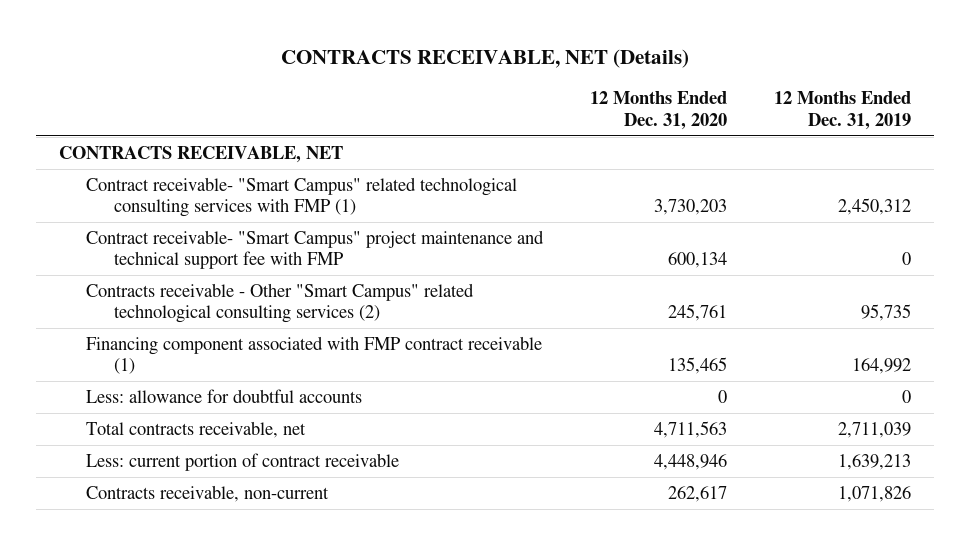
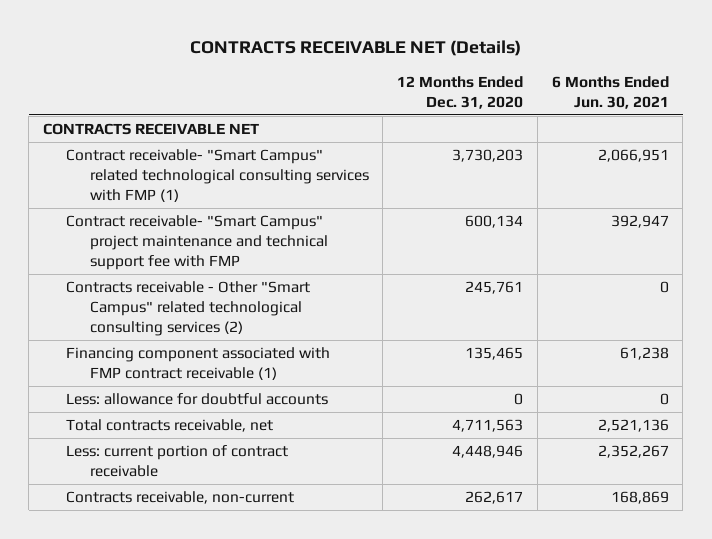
[280,49,689,69] CONTRACTS RECEIVABLE, NET (Details) -> [189,40,521,57] CONTRACTS RECEIVABLE NET (Details)
[773,91,911,130] 12 Months Ended Dec. 31, 2019 -> none
none -> [551,75,669,109] 6 Months Ended Jun. 30, 2021
[59,145,344,163] CONTRACTS RECEIVABLE, NET -> [43,122,260,135] CONTRACTS RECEIVABLE NET

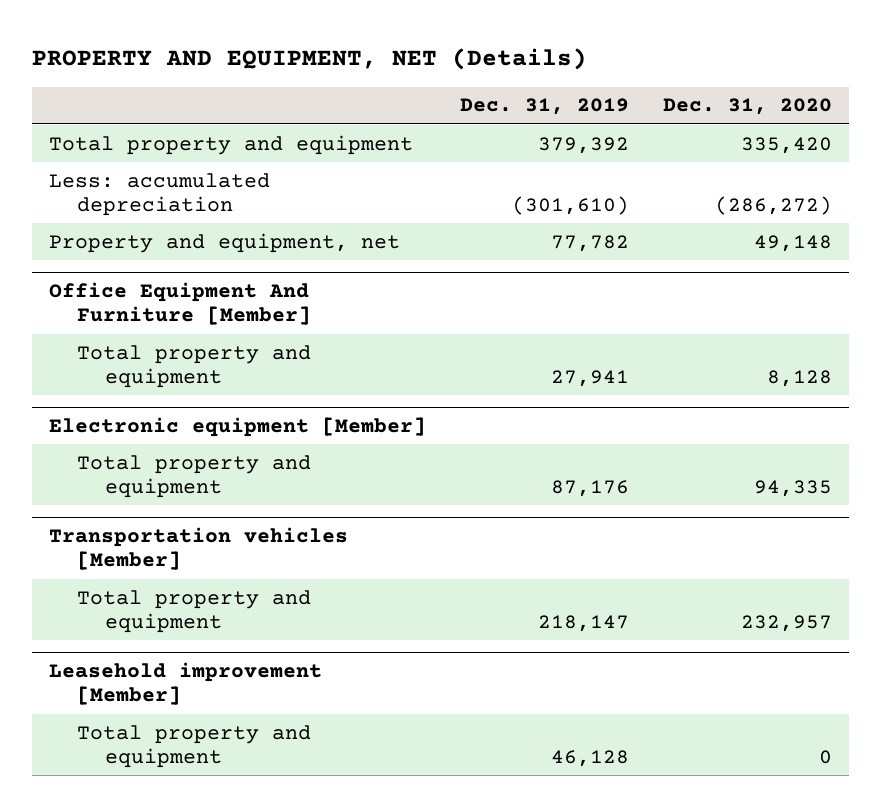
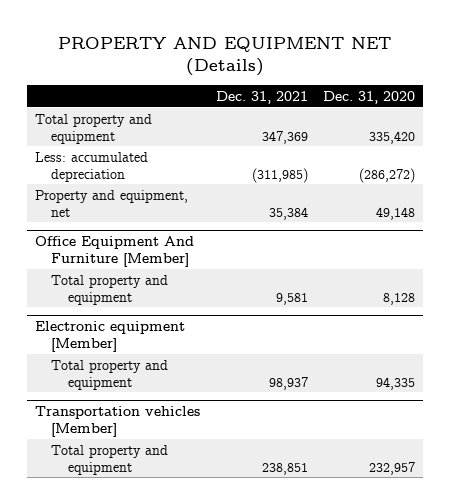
[32,48,588,71] PROPERTY AND EQUIPMENT, NET (Details) -> [58,37,392,76] PROPERTY AND EQUIPMENT NET (Details)
[459,98,629,116] Dec. 31, 2019 -> none
none -> [215,90,308,104] Dec. 31, 2021
[49,661,323,706] Leasehold improvement [Member] -> none
[77,724,312,769] Total property and equipment -> none

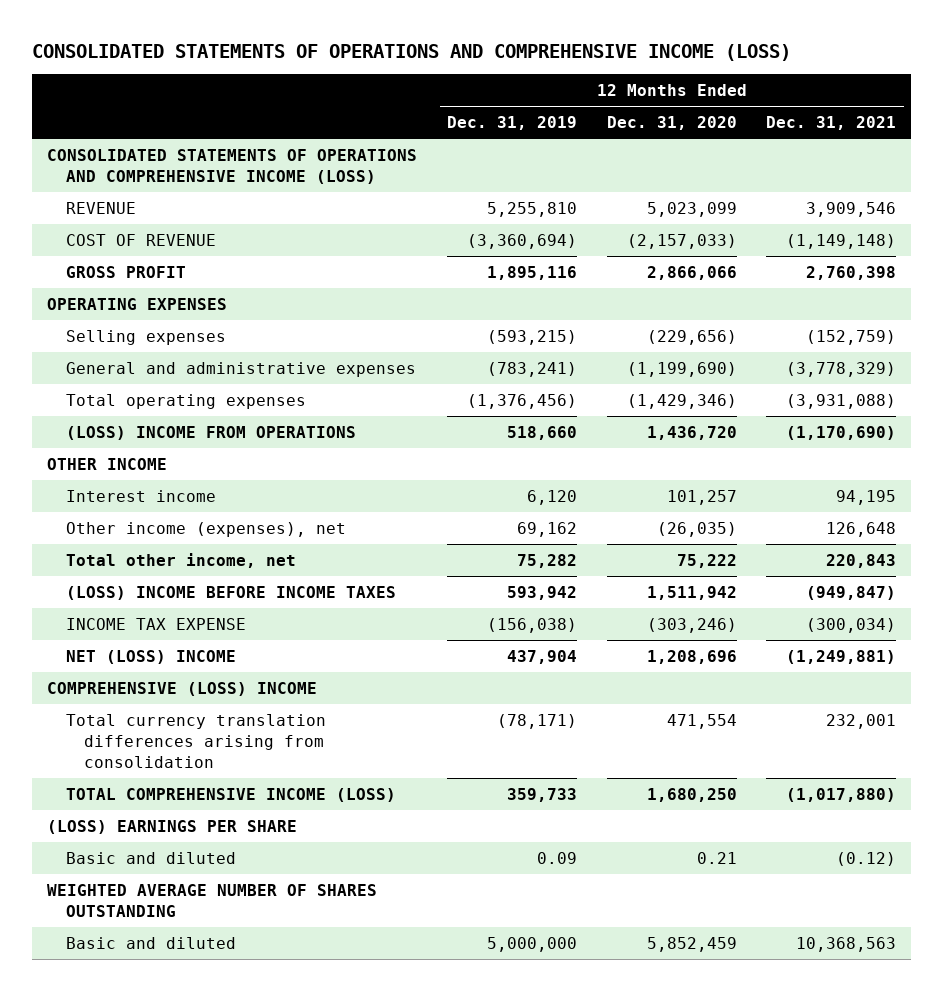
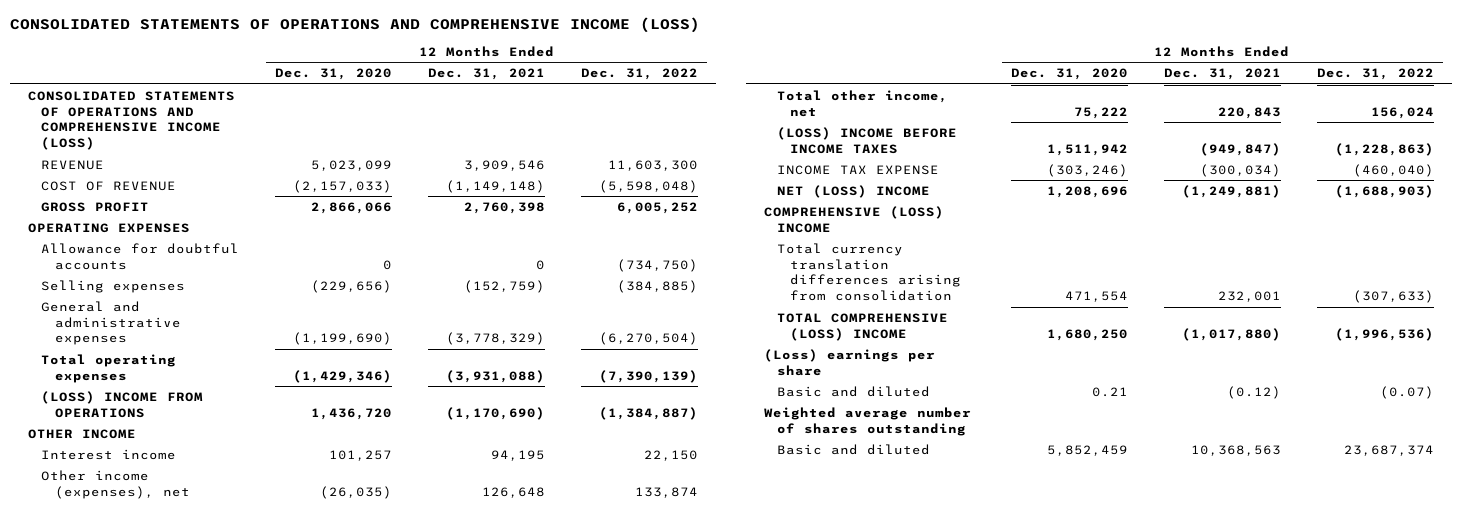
[446,116,577,131] Dec. 31, 2019 -> none
none -> [580,68,698,81] Dec. 31, 2022
none -> [41,242,240,270] Allowance for doubtful accounts
[65,788,396,803] TOTAL COMPREHENSIVE INCOME (LOSS) -> [777,312,949,341] TOTAL COMPREHENSIVE (LOSS) INCOME
[47,820,298,835] (LOSS) EARNINGS PER SHARE -> [764,348,936,376] (Loss) earnings per share
[47,884,378,918] WEIGHTED AVERAGE NUMBER OF SHARES OUTSTANDING -> [764,406,972,436] Weighted average number of shares outstanding

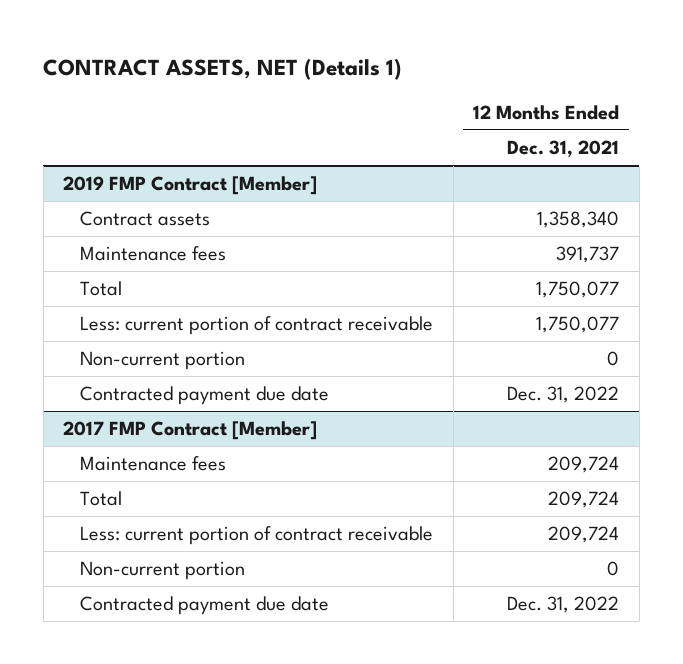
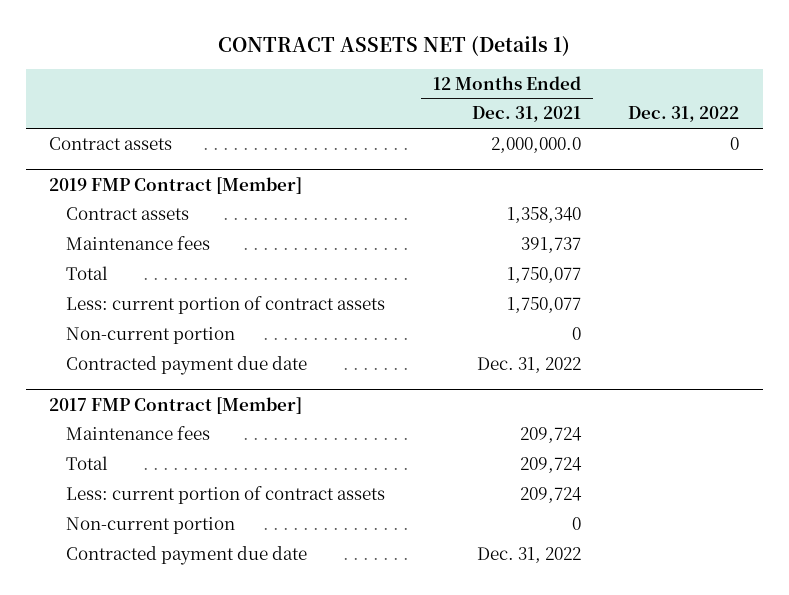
[43,57,403,80] CONTRACT ASSETS, NET (Details 1) -> [218,35,571,56] CONTRACT ASSETS NET (Details 1)
none -> [628,106,740,123] Dec. 31, 2022
none -> [49,136,173,150] Contract assets
[79,316,433,336] Less: current portion of contract receivable -> [65,295,385,314] Less: current portion of contract assets
[79,526,433,546] Less: current portion of contract receivable -> [65,485,385,504] Less: current portion of contract assets

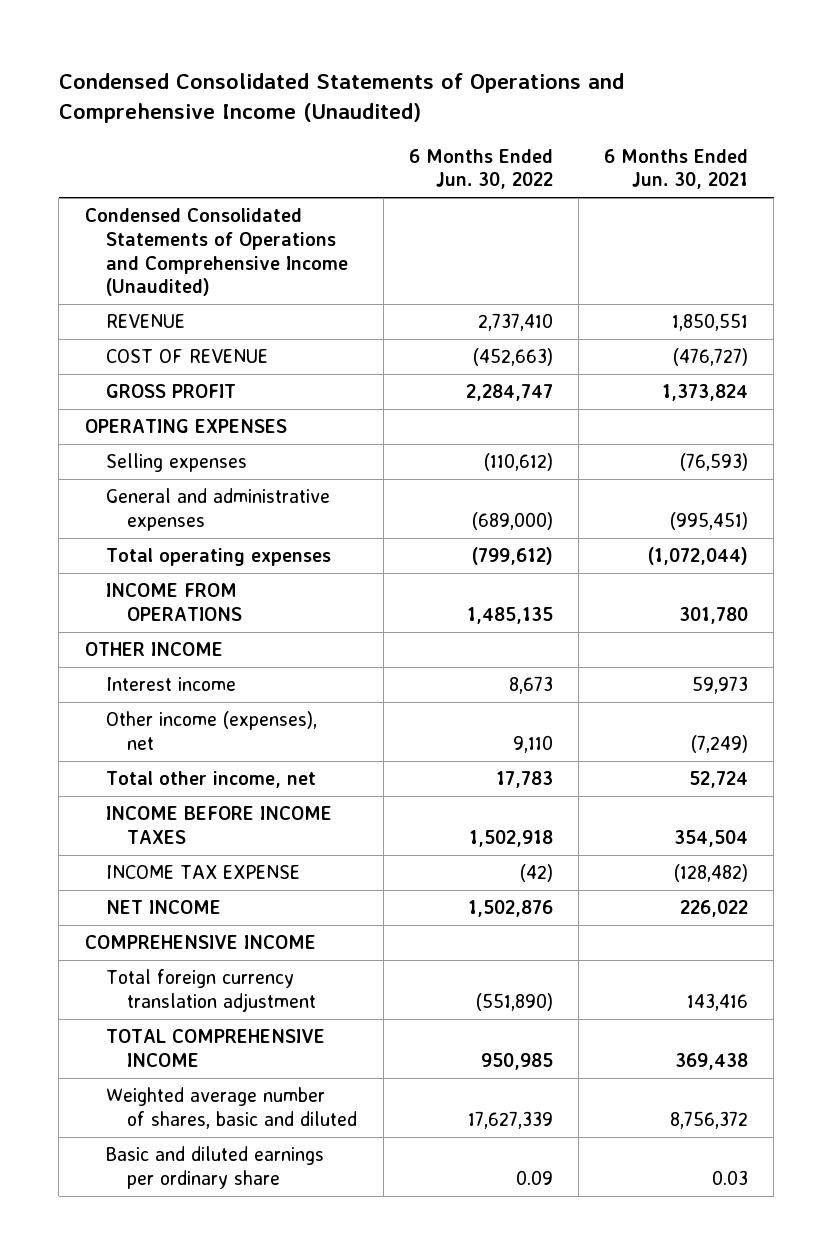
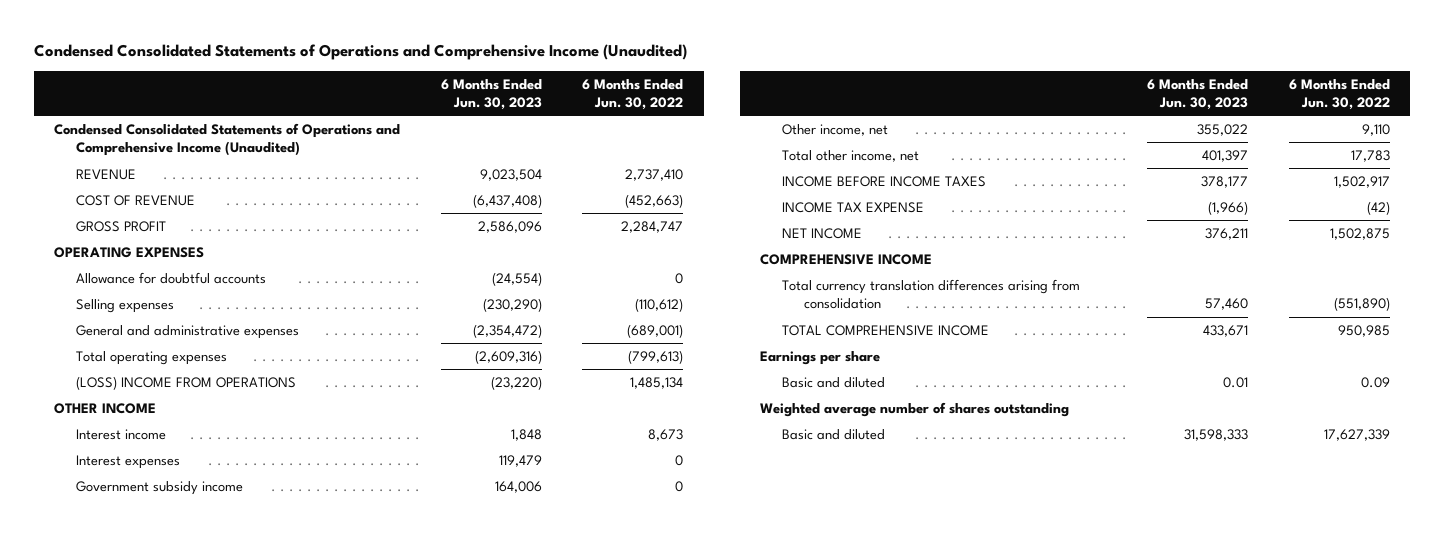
[604,148,749,190] 6 Months Ended Jun. 30, 2021 -> none
none -> [440,78,542,110] 6 Months Ended Jun. 30, 2023
none -> [75,271,266,284] Allowance for doubtful accounts
[471,511,553,530] (689,000) -> [627,323,684,338] (689,001)
[471,547,553,566] (799,612) -> [628,349,684,364] (799,613)
[105,583,243,621] INCOME FROM OPERATIONS -> [75,375,296,390] (LOSS) INCOME FROM OPERATIONS
[466,606,553,624] 1,485,135 -> [630,376,684,389] 1,485,134
none -> [75,454,180,469] Interest expenses
none -> [75,480,243,495] Government subsidy income
[105,711,317,750] Other income (expenses), net -> [782,123,889,136] Other income, net
[468,829,553,847] 1,502,918 -> [1333,175,1390,188] 1,502,917
[467,900,553,918] 1,502,876 -> [1329,227,1390,240] 1,502,875
[105,969,317,1012] Total foreign currency translation adjustment -> [782,278,1081,310] Total currency translation differences arising from consolidation
[105,1146,324,1189] Basic and diluted earnings per ordinary share -> none
none -> [760,350,881,365] Earnings per share
none -> [782,376,886,388] Basic and diluted
none -> [760,401,1070,417] Weighted average number of shares outstanding
[105,1087,358,1129] Weighted average number of shares, basic and diluted -> [782,428,886,440] Basic and diluted

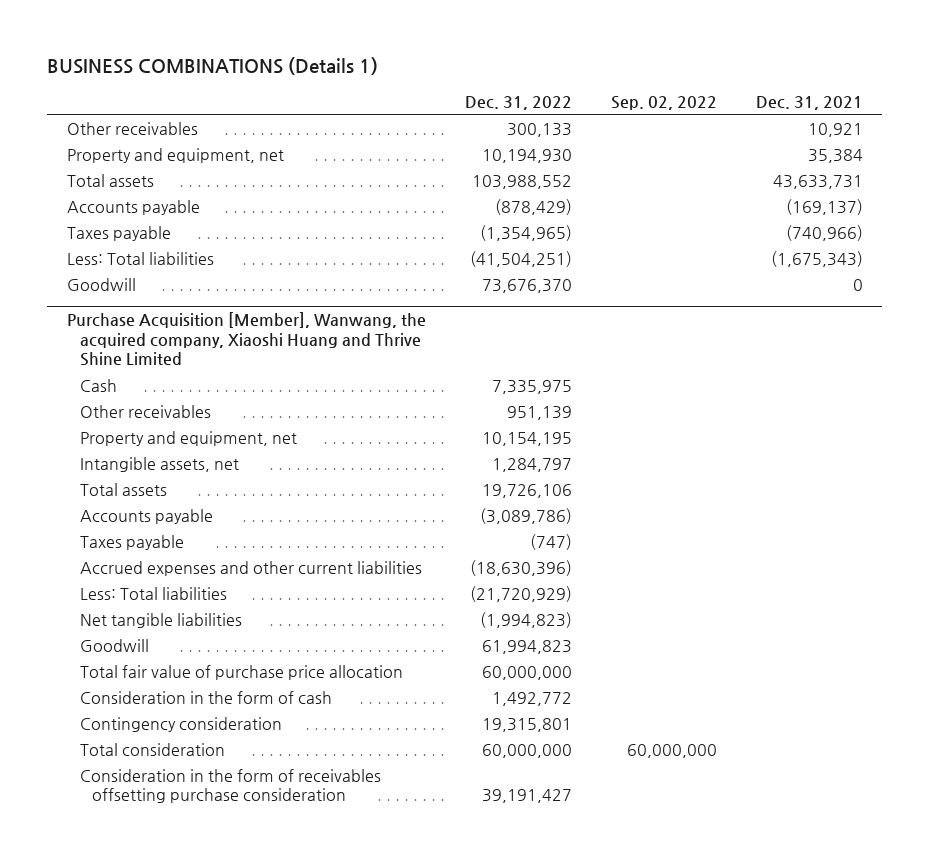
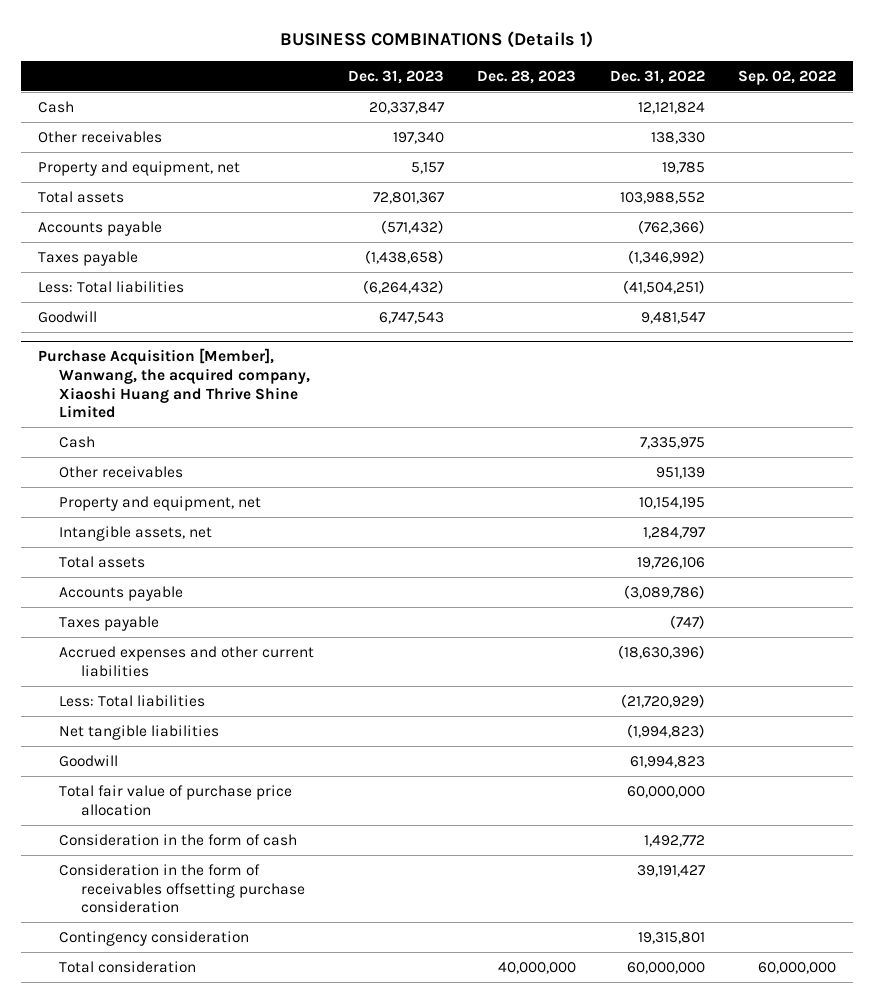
[755,95,863,110] Dec. 31, 2021 -> none
none -> [347,69,444,84] Dec. 31, 2023
none -> [477,69,577,84] Dec. 28, 2023
none -> [37,100,74,113] Cash
[506,122,572,137] 300,133 -> [650,131,705,144] 138,330
[481,148,572,163] 10,194,930 -> [661,161,705,174] 19,785
[494,198,572,215] (878,429) -> [637,219,705,234] (762,366)
[479,224,572,241] (1,354,965) -> [627,249,705,264] (1,346,992)
[481,278,572,293] 73,676,370 -> [640,311,705,324] 9,481,547
[79,768,381,804] Consideration in the form of receivables offsetting purchase consideration -> [59,863,305,914] Consideration in the form of receivables offsetting purchase consideration

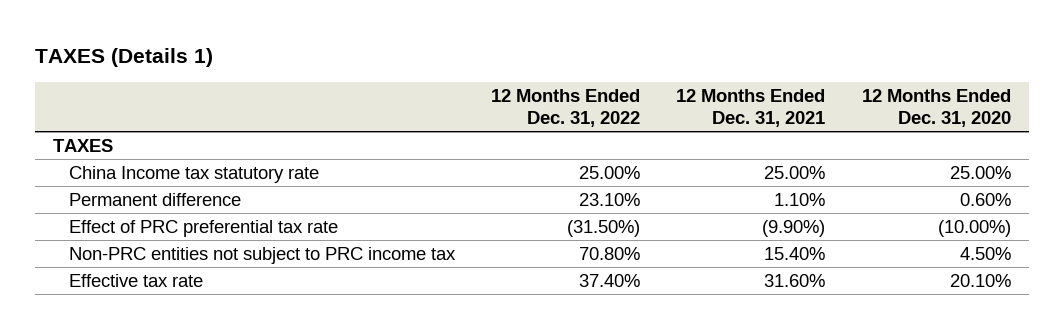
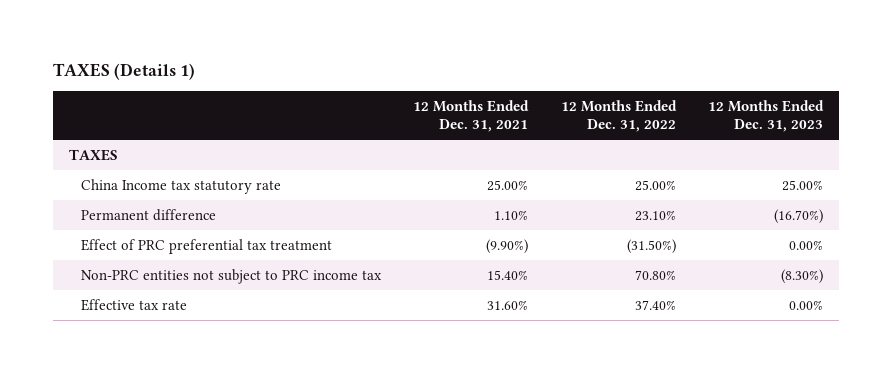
[861,88,1011,127] 12 Months Ended Dec. 31, 2020 -> none
none -> [708,99,825,133] 12 Months Ended Dec. 31, 2023
[68,220,338,238] Effect of PRC preferential tax rate -> [80,238,332,254] Effect of PRC preferential tax treatment

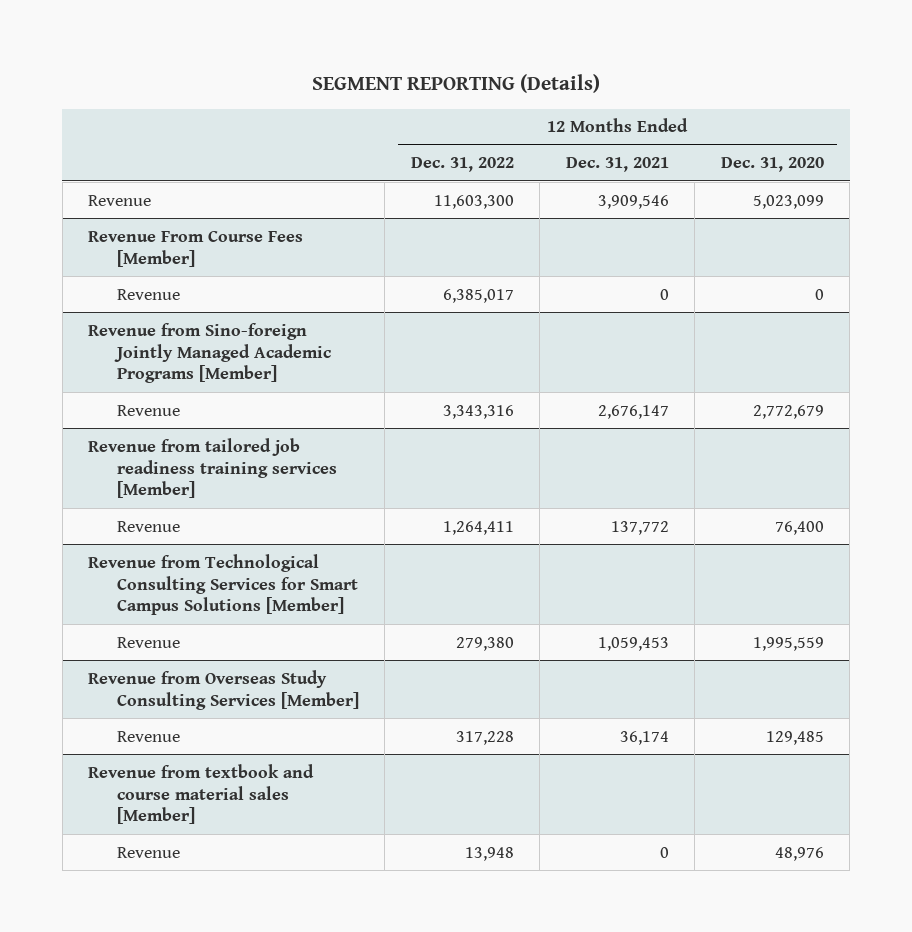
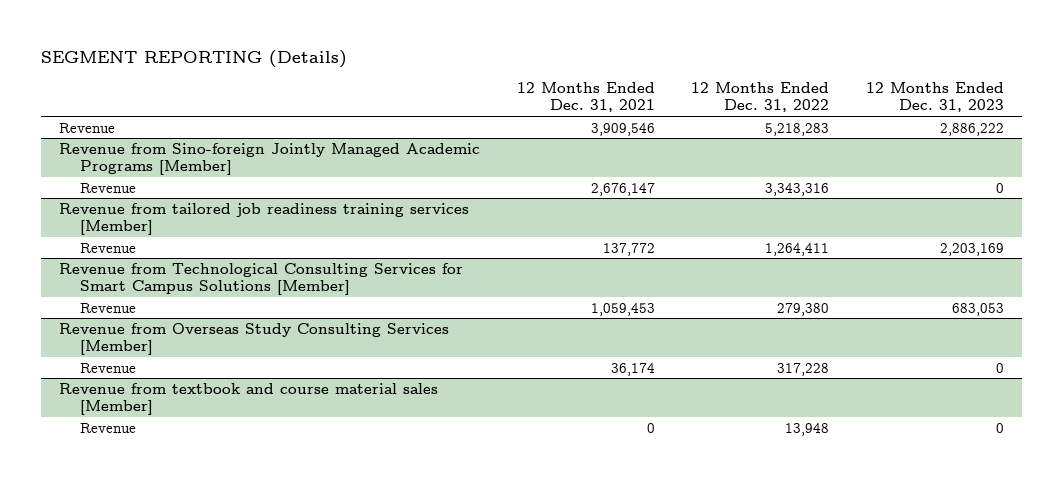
[720,157,824,173] Dec. 31, 2020 -> none
none -> [865,82,1004,113] 12 Months Ended Dec. 31, 2023
[88,230,304,267] Revenue From Course Fees [Member] -> none
[116,288,180,300] Revenue -> none
[433,194,514,209] 11,603,300 -> [765,122,830,136] 5,218,283

